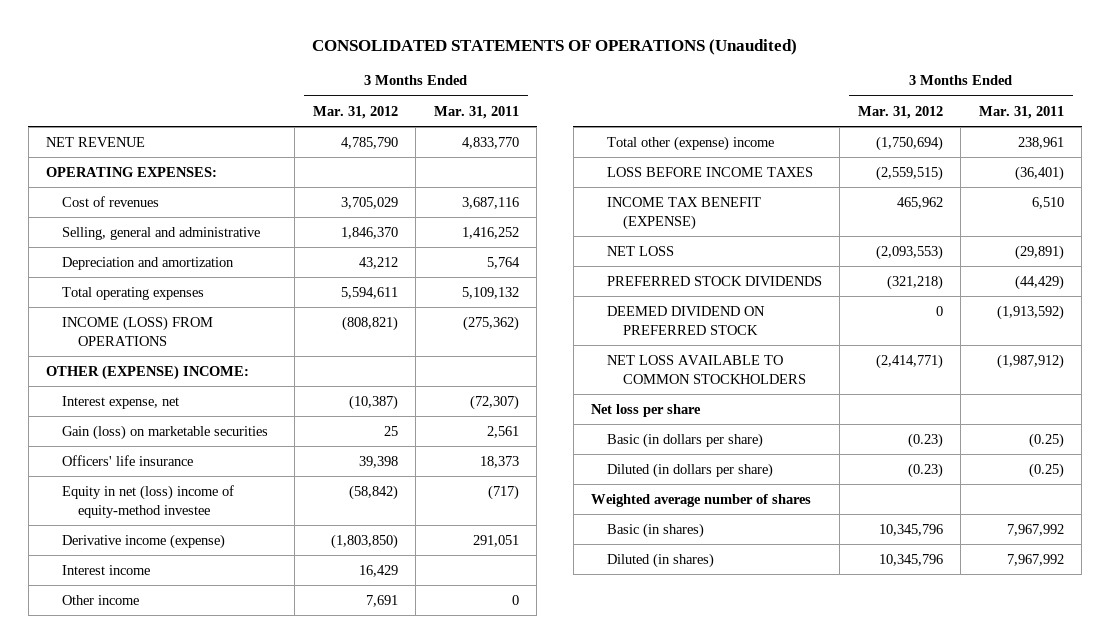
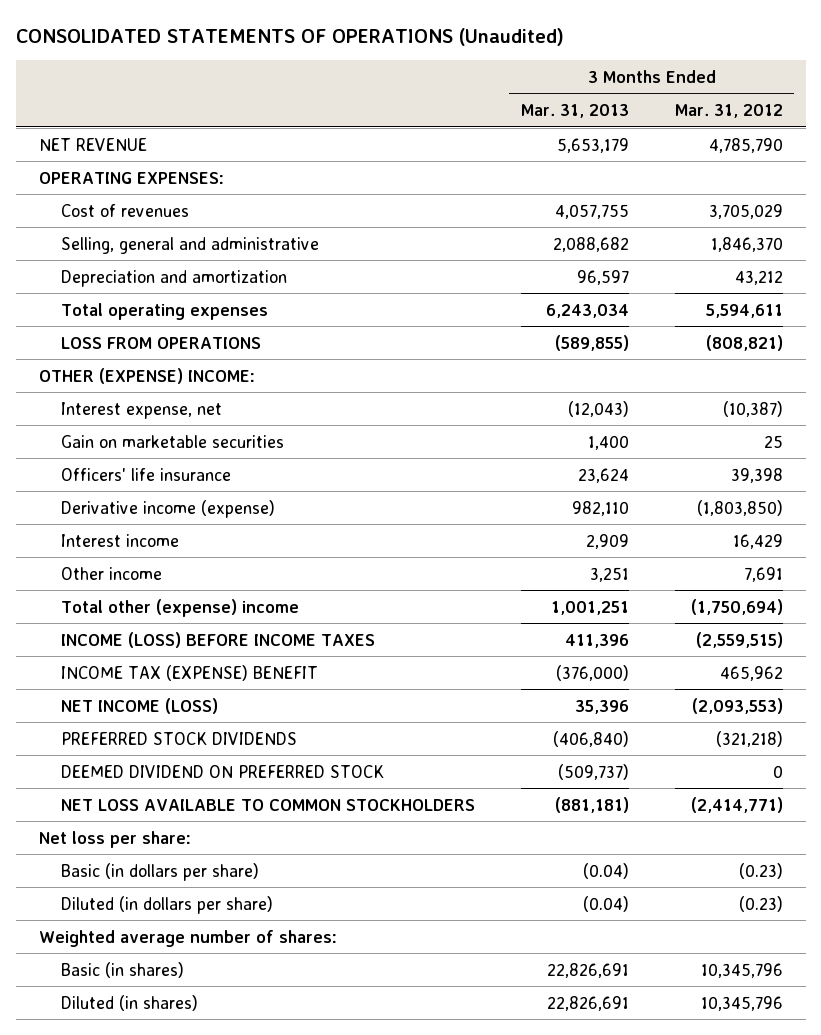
[433,105,519,119] Mar. 31, 2011 -> none
none -> [520,104,629,119] Mar. 31, 2013
[62,315,214,346] INCOME (LOSS) FROM OPERATIONS -> [60,336,261,349] LOSS FROM OPERATIONS
[62,424,269,440] Gain (loss) on marketable securities -> [60,434,284,448] Gain on marketable securities
[62,484,235,518] Equity in net (loss) income of equity-method investee -> none
[607,166,814,177] LOSS BEFORE INCOME TAXES -> [60,631,375,648] INCOME (LOSS) BEFORE INCOME TAXES
[607,196,762,230] INCOME TAX BENEFIT (EXPENSE) -> [60,664,318,681] INCOME TAX (EXPENSE) BENEFIT
[607,245,675,256] NET LOSS -> [60,697,218,714] NET INCOME (LOSS)
[591,403,702,417] Net loss per share -> [38,830,191,848] Net loss per share:
[591,493,812,507] Weighted average number of shares -> [38,929,337,947] Weighted average number of shares:

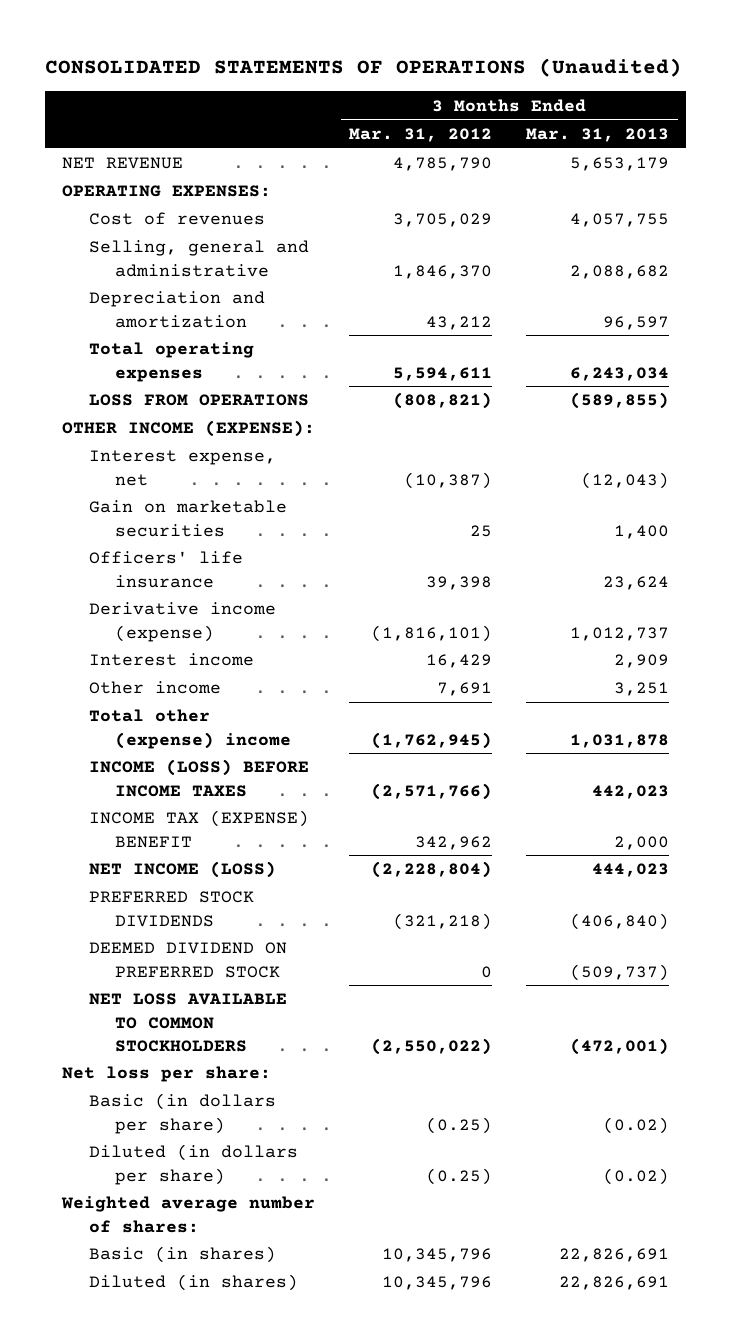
[38,367,255,384] OTHER (EXPENSE) INCOME: -> [62,420,316,438] OTHER INCOME (EXPENSE):
[571,500,629,516] 982,110 -> [570,626,670,641] 1,012,737
[696,499,783,516] (1,803,850) -> [371,624,493,642] (1,816,101)
[550,600,629,615] 1,001,251 -> [570,733,670,748] 1,031,878
[690,598,783,615] (1,750,694) -> [371,731,493,749] (1,762,945)
[564,633,629,648] 411,396 -> [592,784,670,799] 442,023
[695,631,783,648] (2,559,515) -> [371,782,493,800] (2,571,766)
[555,664,629,681] (376,000) -> [614,835,670,850] 2,000
[719,665,783,681] 465,962 -> [415,835,493,850] 342,962
[574,699,629,714] 35,396 -> [592,863,670,878] 444,023
[691,697,783,714] (2,093,553) -> [371,861,493,879] (2,228,804)
[554,796,629,813] (881,181) -> [570,1037,670,1055] (472,001)
[690,796,783,813] (2,414,771) -> [371,1037,493,1055] (2,550,022)
[582,862,629,879] (0.04) -> [603,1116,670,1134] (0.02)
[738,862,783,879] (0.23) -> [426,1116,493,1134] (0.25)
[582,895,629,912] (0.04) -> [603,1167,670,1185] (0.02)
[738,895,783,912] (0.23) -> [426,1167,493,1185] (0.25)

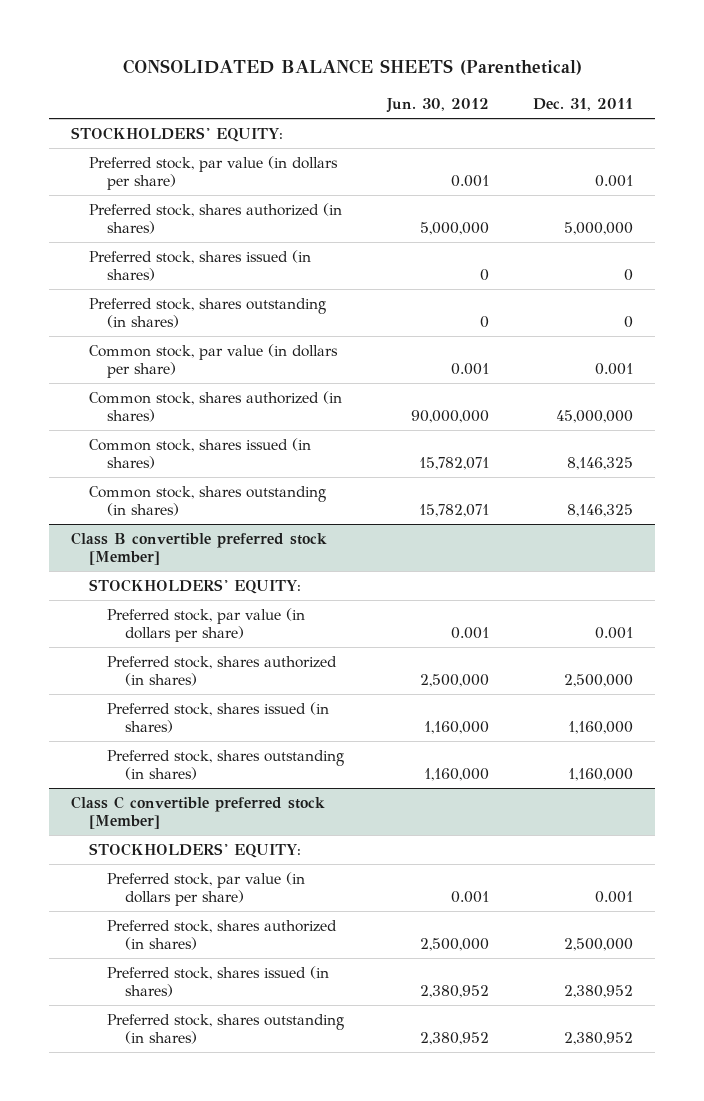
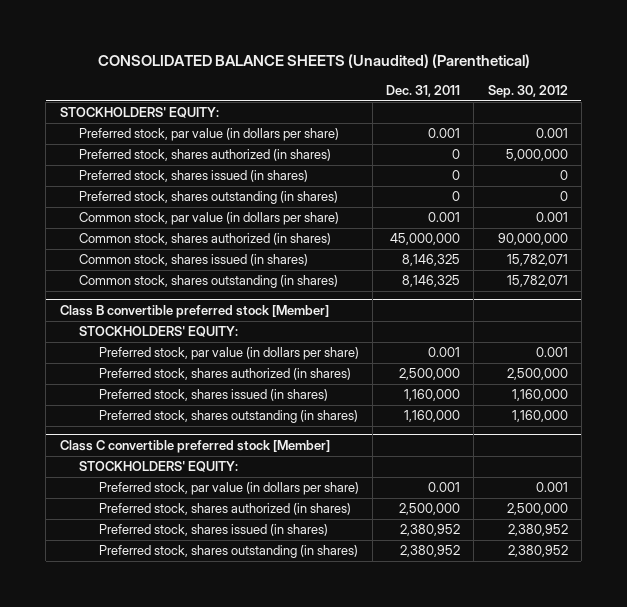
[122,59,582,76] CONSOLIDATED BALANCE SHEETS (Parenthetical) -> [97,54,530,69] CONSOLIDATED BALANCE SHEETS (Unaudited) (Parenthetical)
[386,98,490,114] Jun. 30, 2012 -> none
none -> [487,85,568,99] Sep. 30, 2012
[563,222,633,236] 5,000,000 -> [452,149,461,160] 0

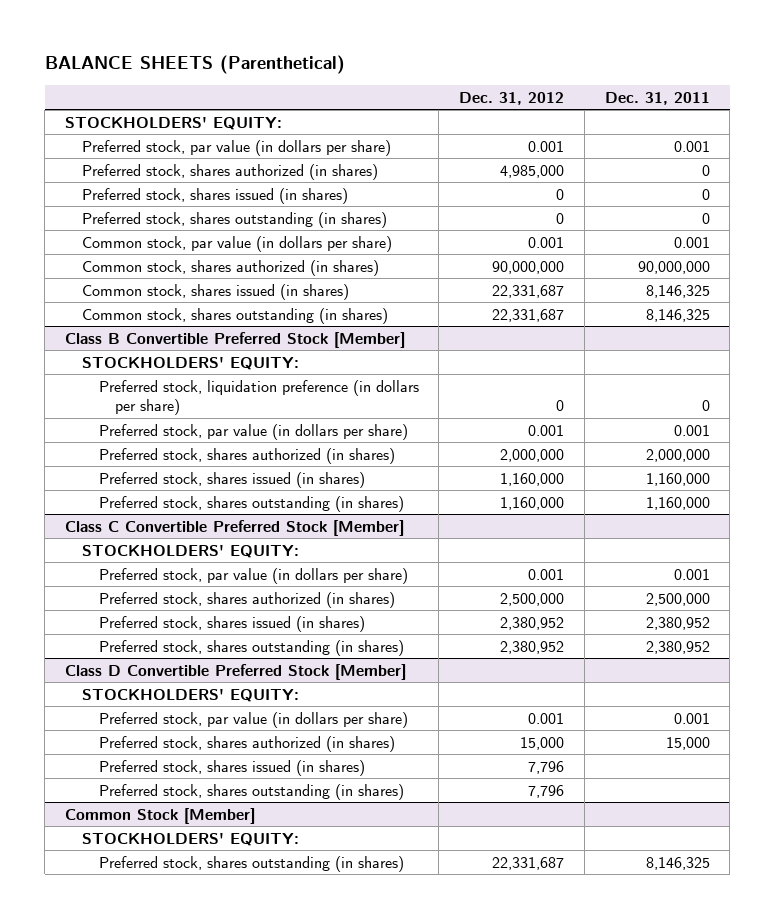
[97,54,530,69] CONSOLIDATED BALANCE SHEETS (Unaudited) (Parenthetical) -> [44,55,345,75] BALANCE SHEETS (Parenthetical)
[487,85,568,99] Sep. 30, 2012 -> none
none -> [459,91,565,105] Dec. 31, 2012
[390,233,461,246] 45,000,000 -> [637,260,710,274] 90,000,000
[59,304,329,318] Class B convertible preferred stock [Member] -> [65,331,406,348] Class B Convertible Preferred Stock [Member]
none -> [98,379,419,416] Preferred stock, liquidation preference (in dollars per share)
[399,368,461,381] 2,500,000 -> [645,448,710,462] 2,000,000
[59,439,330,453] Class C convertible preferred stock [Member] -> [65,519,405,536] Class C Convertible Preferred Stock [Member]
none -> [65,663,407,680] Class D Convertible Preferred Stock [Member]
none -> [81,688,299,702] STOCKHOLDERS' EQUITY:
none -> [98,711,408,728] Preferred stock, par value (in dollars per share)
none -> [98,735,395,752] Preferred stock, shares authorized (in shares)
none -> [98,759,365,776] Preferred stock, shares issued (in shares)
none -> [98,783,404,800] Preferred stock, shares outstanding (in shares)
none -> [65,807,256,824] Common Stock [Member]
none -> [81,832,299,846] STOCKHOLDERS' EQUITY:
none -> [98,855,404,872] Preferred stock, shares outstanding (in shares)

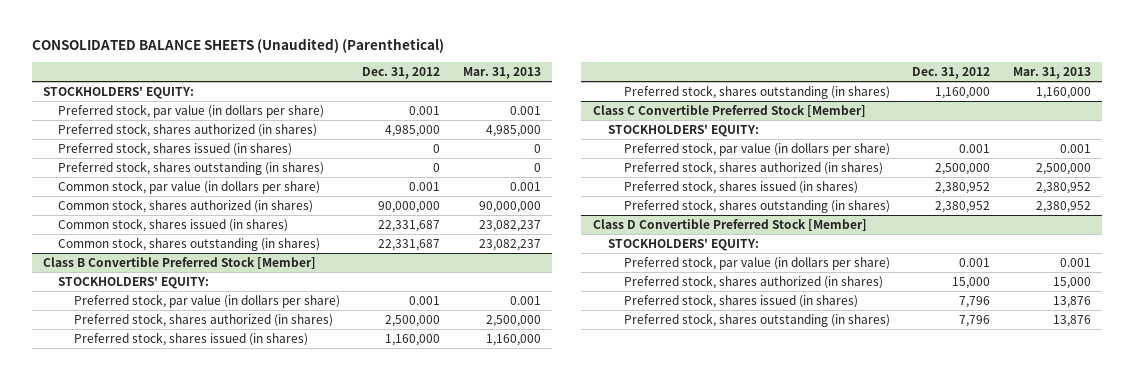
[44,55,345,75] BALANCE SHEETS (Parenthetical) -> [31,37,444,53] CONSOLIDATED BALANCE SHEETS (Unaudited) (Parenthetical)
[604,91,710,105] Dec. 31, 2011 -> none
none -> [462,66,541,79] Mar. 31, 2013
[98,379,419,416] Preferred stock, liquidation preference (in dollars per share) -> none
[500,448,565,462] 2,000,000 -> [385,315,441,328] 2,500,000
[65,807,256,824] Common Stock [Member] -> none
[81,832,299,846] STOCKHOLDERS' EQUITY: -> none
[98,855,404,872] Preferred stock, shares outstanding (in shares) -> none

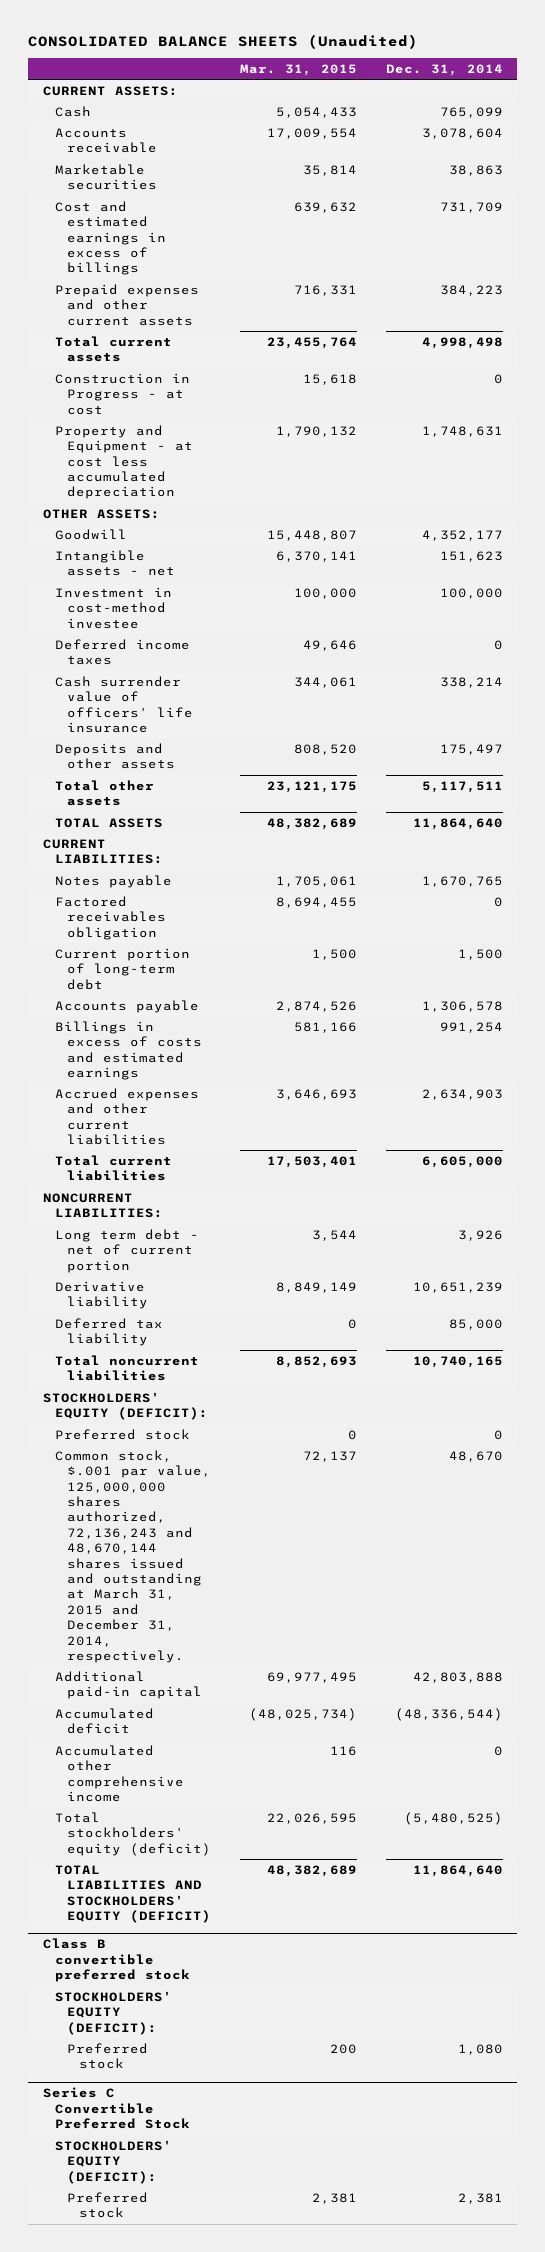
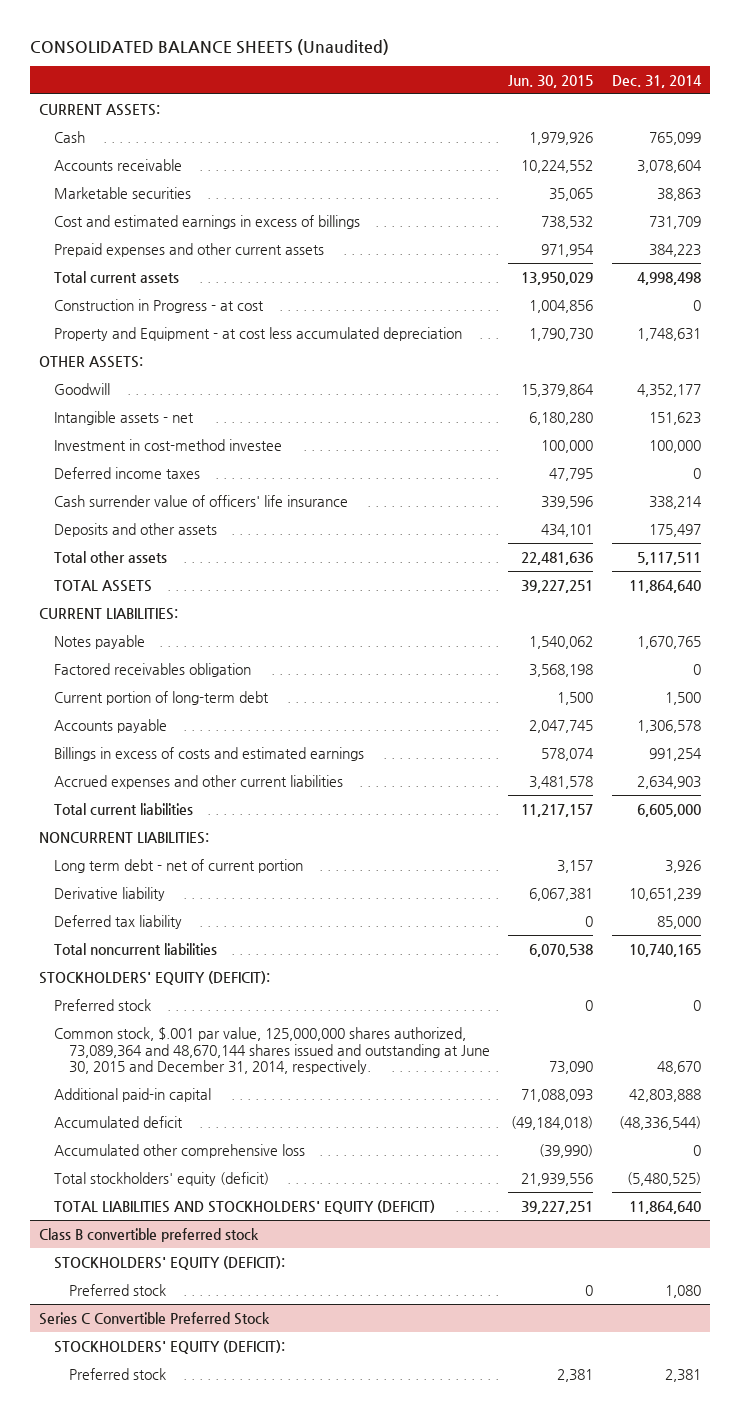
[239,64,357,77] Mar. 31, 2015 -> none
none -> [508,74,594,88] Jun. 30, 2015
[54,1449,211,1663] Common stock, $.001 par value, 125,000,000 shares authorized, 72,136,243 and 48,670,144 shares issued and outstanding at March 31, 2015 and December 31, 2014, respectively. -> [54,1026,491,1075] Common stock, $.001 par value, 125,000,000 shares authorized, 73,089,364 and 48,670,144 shares issued and outstanding at June 30, 2015 and December 31, 2014, respectively.
[54,1744,184,1802] Accumulated other comprehensive income -> [54,1143,306,1158] Accumulated other comprehensive loss

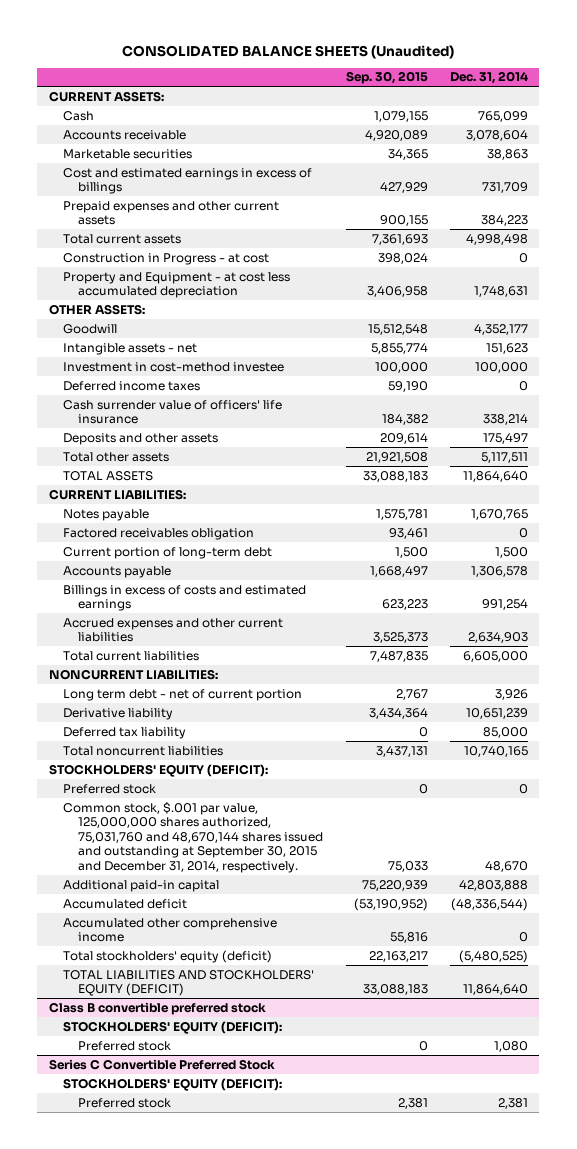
[508,74,594,88] Jun. 30, 2015 -> none
none -> [345,71,428,85] Sep. 30, 2015
[54,1026,491,1075] Common stock, $.001 par value, 125,000,000 shares authorized, 73,089,364 and 48,670,144 shares issued and outstanding at June 30, 2015 and December 31, 2014, respectively. -> [63,801,324,874] Common stock, $.001 par value, 125,000,000 shares authorized, 75,031,760 and 48,670,144 shares issued and outstanding at September 30, 2015 and December 31, 2014, respectively.
[54,1143,306,1158] Accumulated other comprehensive loss -> [63,917,278,943] Accumulated other comprehensive income

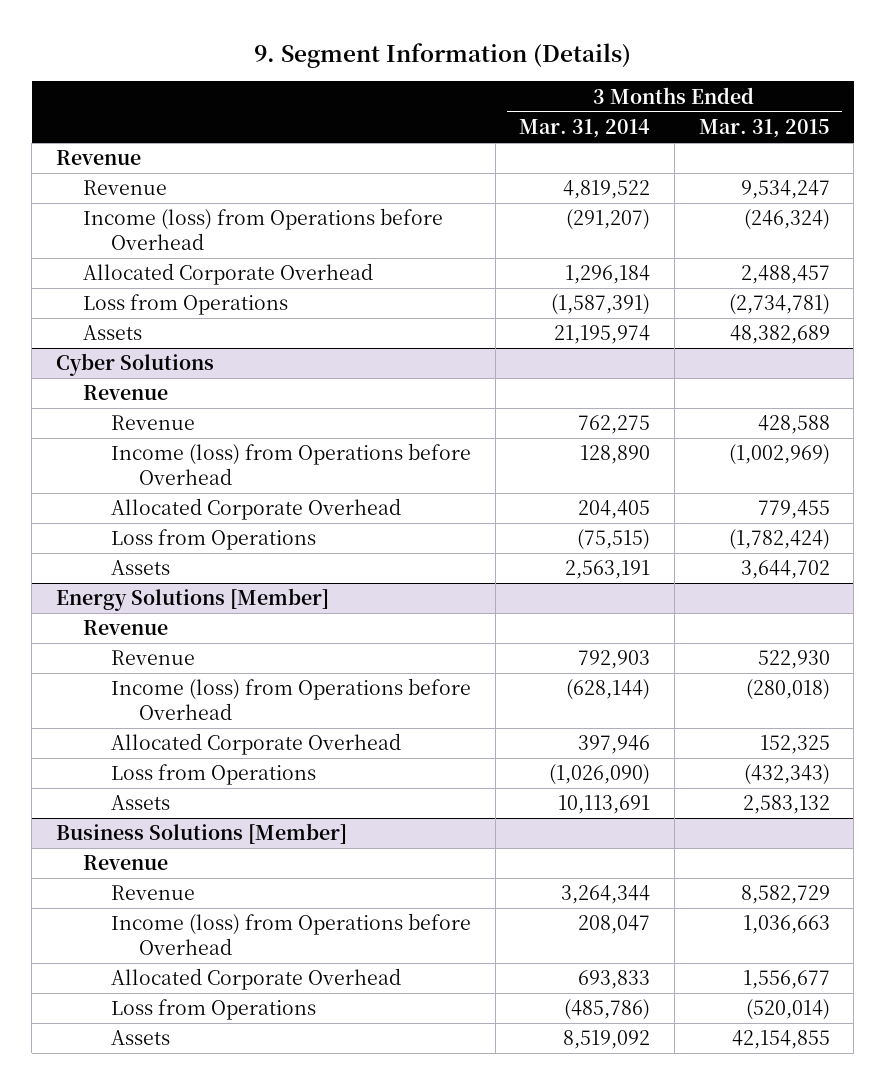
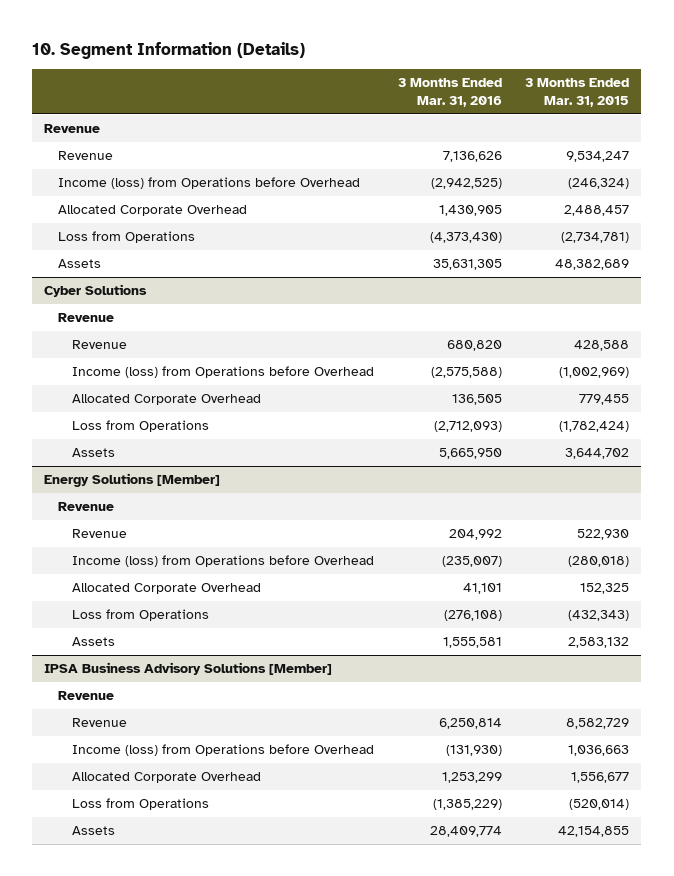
[253,42,631,68] 9. Segment Information (Details) -> [32,41,306,59] 10. Segment Information (Details)
[519,119,651,139] Mar. 31, 2014 -> none
none -> [397,77,502,108] 3 Months Ended Mar. 31, 2016
[55,823,347,845] Business Solutions [Member] -> [44,662,333,676] IPSA Business Advisory Solutions [Member]

